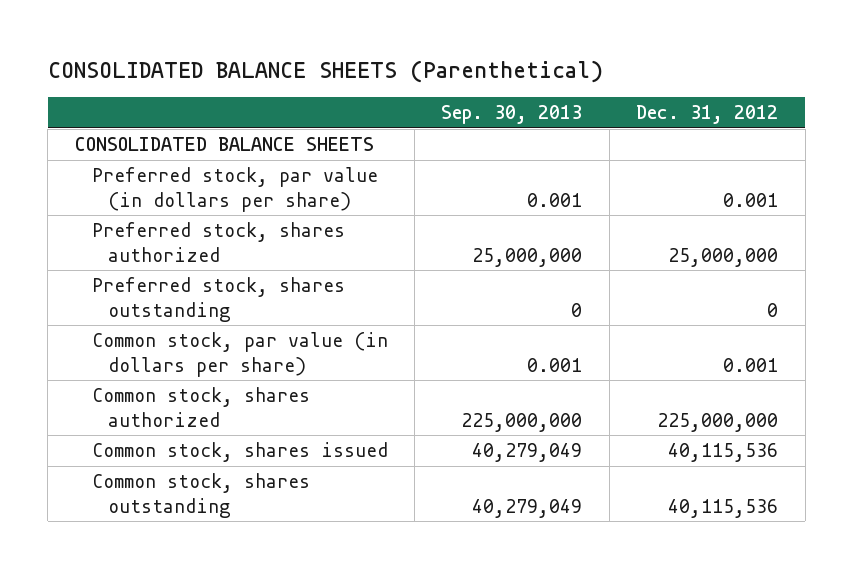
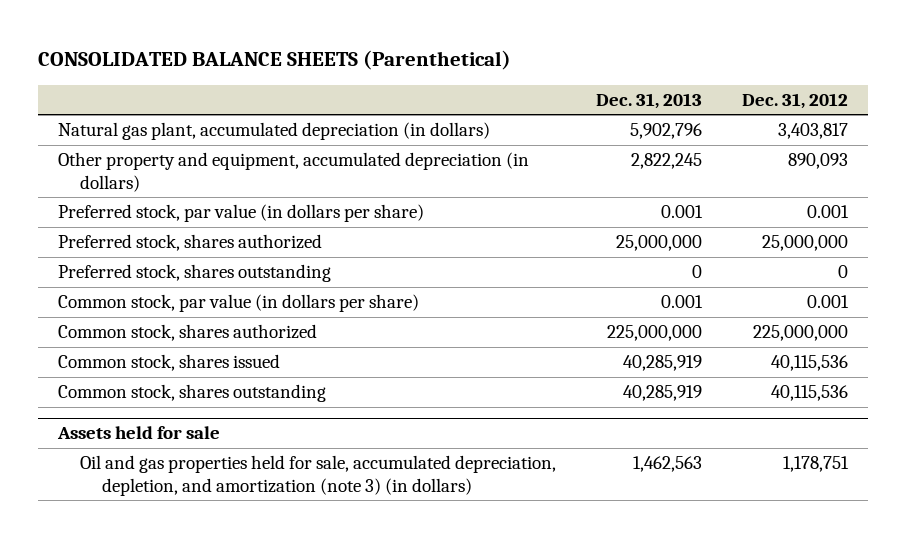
[441,105,583,125] Sep. 30, 2013 -> none
none -> [595,92,702,109] Dec. 31, 2013
[74,136,374,151] CONSOLIDATED BALANCE SHEETS -> none
none -> [57,122,490,141] Natural gas plant, accumulated depreciation (in dollars)
none -> [57,152,529,192] Other property and equipment, accumulated depreciation (in dollars)
none -> [56,426,220,440] Assets held for sale
none -> [79,455,556,496] Oil and gas properties held for sale, accumulated depreciation, depletion, and amortization (note 3) (in dollars)

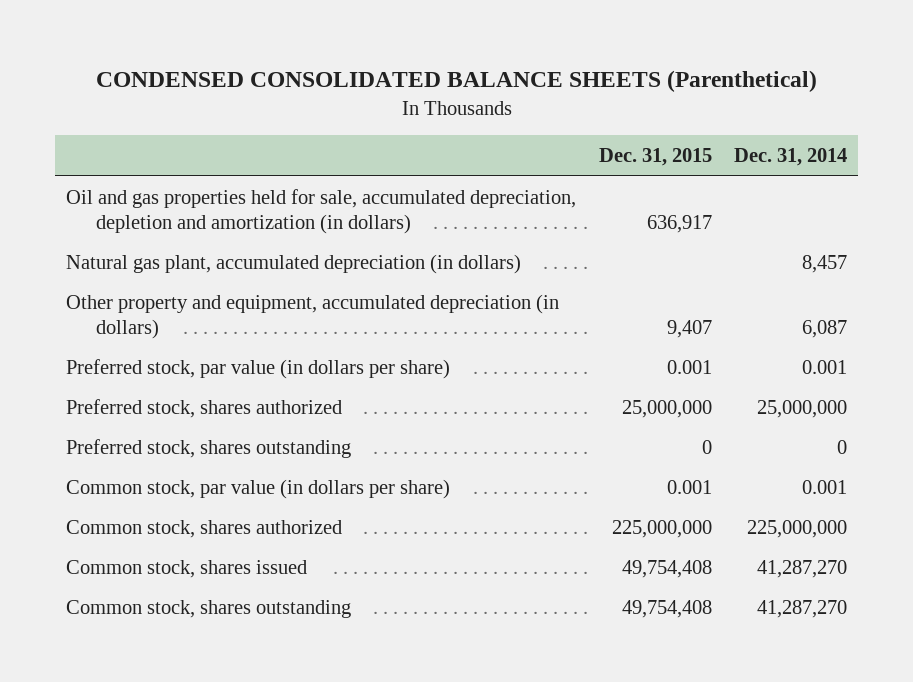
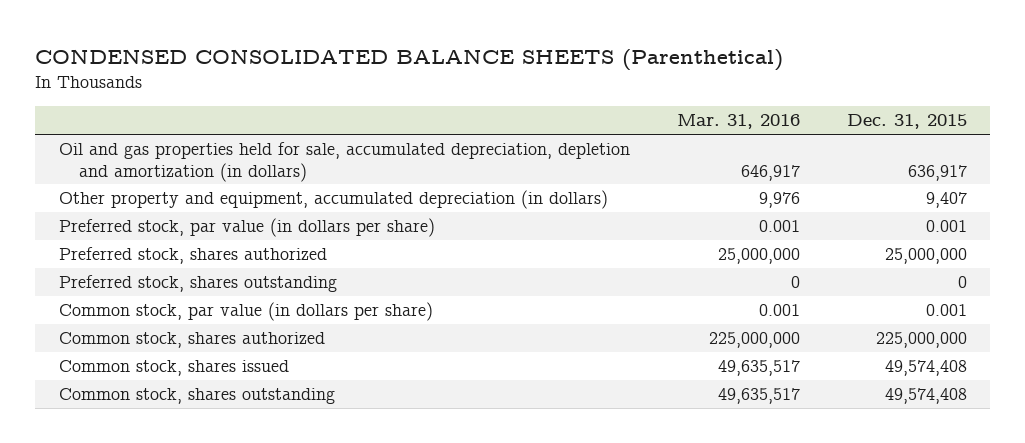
[734,148,848,167] Dec. 31, 2014 -> none
none -> [676,114,800,130] Mar. 31, 2016
[66,253,522,274] Natural gas plant, accumulated depreciation (in dollars) -> none
[621,559,712,578] 49,754,408 -> [884,360,967,377] 49,574,408
[621,599,712,618] 49,754,408 -> [884,388,967,405] 49,574,408

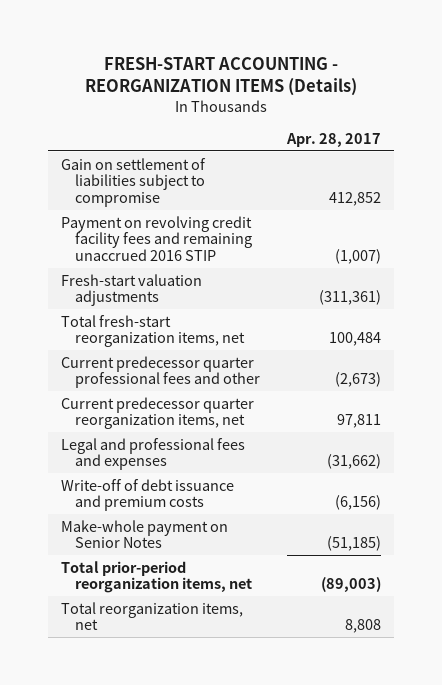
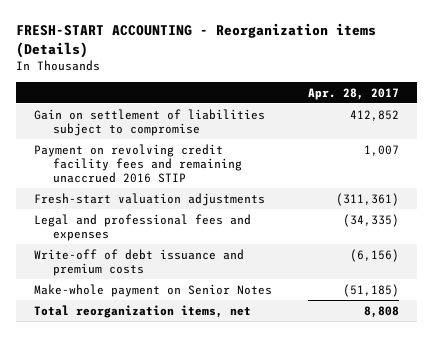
[84,57,357,97] FRESH-START ACCOUNTING - REORGANIZATION ITEMS (Details) -> [15,22,376,58] FRESH-START ACCOUNTING - Reorganization items (Details)
[334,248,381,264] (1,007) -> [363,144,399,156] 1,007
[61,314,245,348] Total fresh-start reorganization items, net -> none
[61,355,260,389] Current predecessor quarter professional fees and other -> none
[61,396,255,430] Current predecessor quarter reorganization items, net -> none
[326,454,381,470] (31,662) -> [342,213,399,227] (34,335)
[61,560,252,594] Total prior-period reorganization items, net -> none

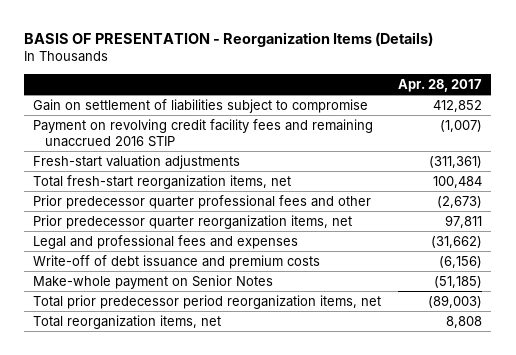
[15,22,376,58] FRESH-START ACCOUNTING - Reorganization items (Details) -> [24,32,434,48] BASIS OF PRESENTATION - Reorganization Items (Details)
[363,144,399,156] 1,007 -> [440,119,483,132] (1,007)
none -> [33,174,292,189] Total fresh-start reorganization items, net
none -> [33,194,372,209] Prior predecessor quarter professional fees and other
none -> [33,214,353,229] Prior predecessor quarter reorganization items, net
[342,213,399,227] (34,335) -> [431,235,483,248] (31,662)
none -> [33,294,382,309] Total prior predecessor period reorganization items, net

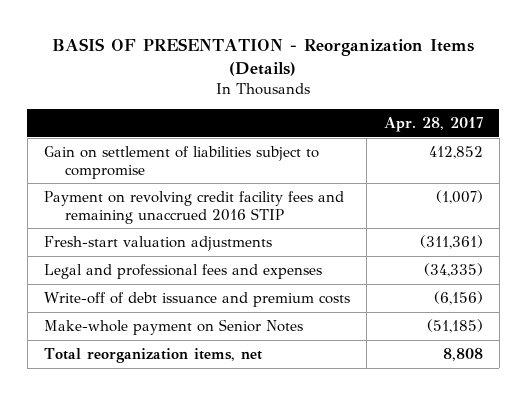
[33,174,292,189] Total fresh-start reorganization items, net -> none
[33,194,372,209] Prior predecessor quarter professional fees and other -> none
[33,214,353,229] Prior predecessor quarter reorganization items, net -> none
[431,235,483,248] (31,662) -> [423,262,483,277] (34,335)
[33,294,382,309] Total prior predecessor period reorganization items, net -> none

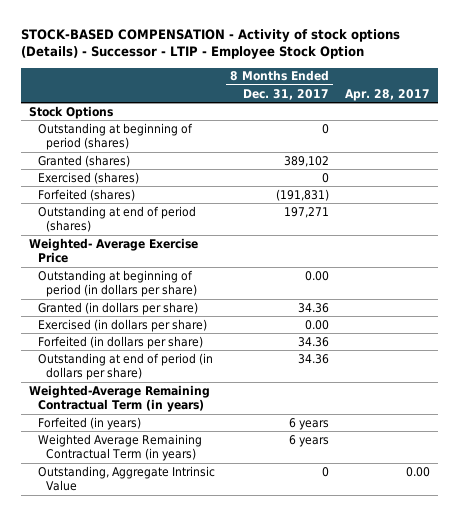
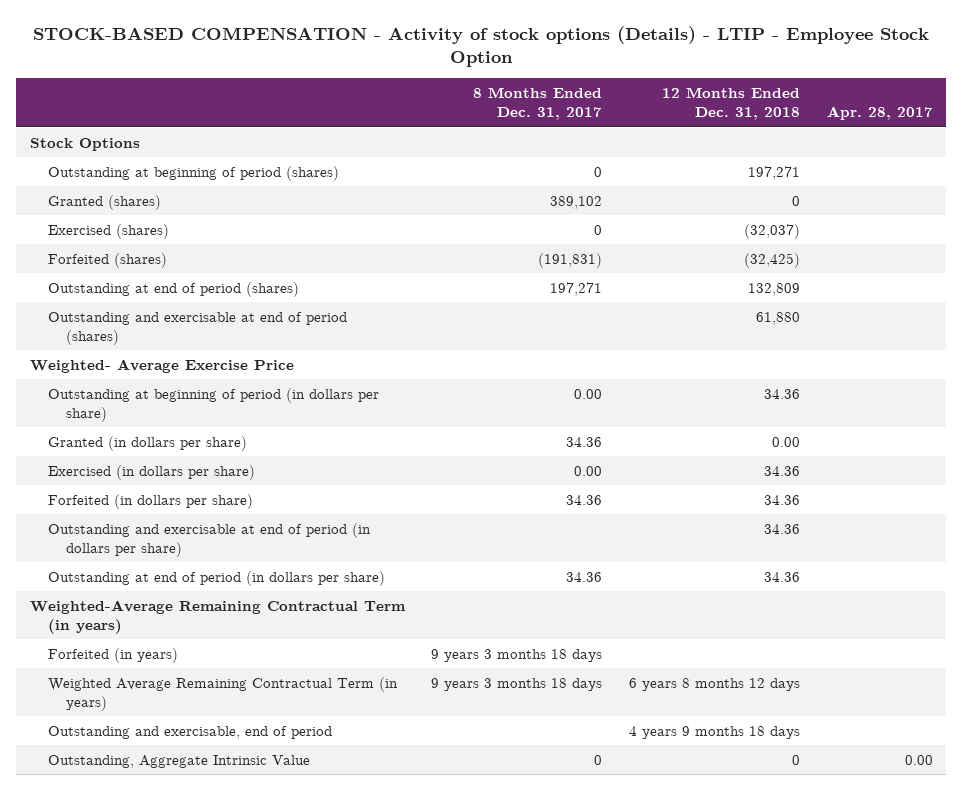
[21,28,401,60] STOCK-BASED COMPENSATION - Activity of stock options (Details) - Successor - LTIP - Employee Stock Option -> [33,25,930,68] STOCK-BASED COMPENSATION - Activity of stock options (Details) - LTIP - Employee Stock Option
none -> [661,87,800,121] 12 Months Ended Dec. 31, 2018
none -> [48,311,348,345] Outstanding and exercisable at end of period (shares)
none -> [48,522,372,557] Outstanding and exercisable at end of period (in dollars per share)
[289,417,330,430] 6 years -> [431,648,603,662] 9 years 3 months 18 days
[289,434,330,447] 6 years -> [431,677,603,691] 9 years 3 months 18 days
none -> [48,725,333,739] Outstanding and exercisable, end of period

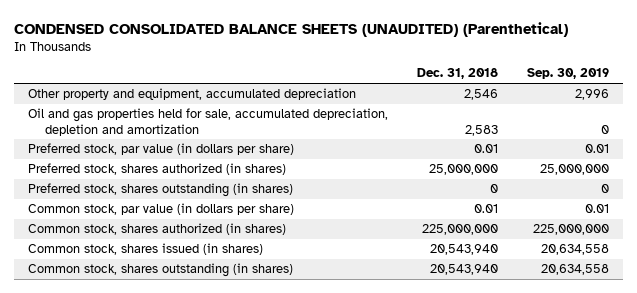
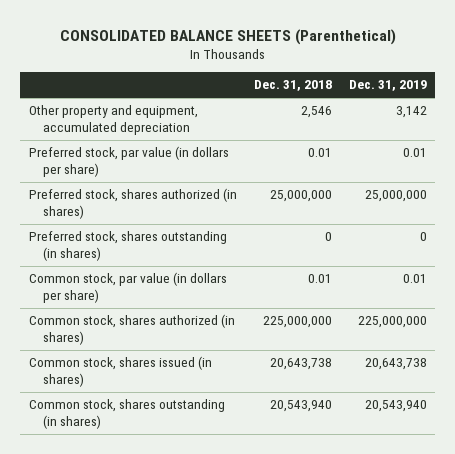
[14,21,569,37] CONDENSED CONSOLIDATED BALANCE SHEETS (UNAUDITED) (Parenthetical) -> [59,28,396,45] CONSOLIDATED BALANCE SHEETS (Parenthetical)
[526,68,609,80] Sep. 30, 2019 -> none
none -> [348,80,427,92] Dec. 31, 2019
[28,108,389,136] Oil and gas properties held for sale, accumulated depreciation, depletion and amortization -> none
[430,244,499,256] 20,543,940 -> [269,358,332,371] 20,643,738

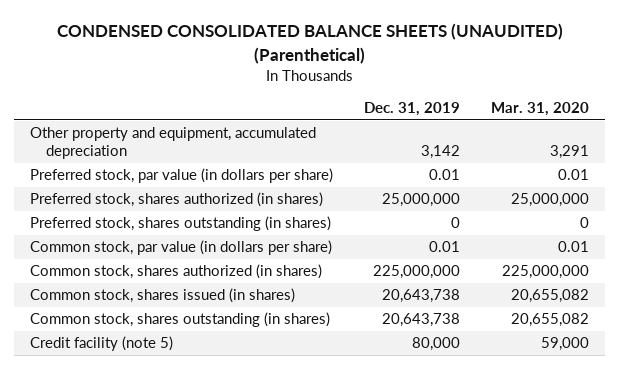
[59,28,396,45] CONSOLIDATED BALANCE SHEETS (Parenthetical) -> [56,23,563,64] CONDENSED CONSOLIDATED BALANCE SHEETS (UNAUDITED) (Parenthetical)
[253,80,332,92] Dec. 31, 2018 -> none
none -> [491,102,590,117] Mar. 31, 2020
[364,400,427,413] 20,543,940 -> [382,313,461,328] 20,643,738
none -> [29,336,173,352] Credit facility (note 5)

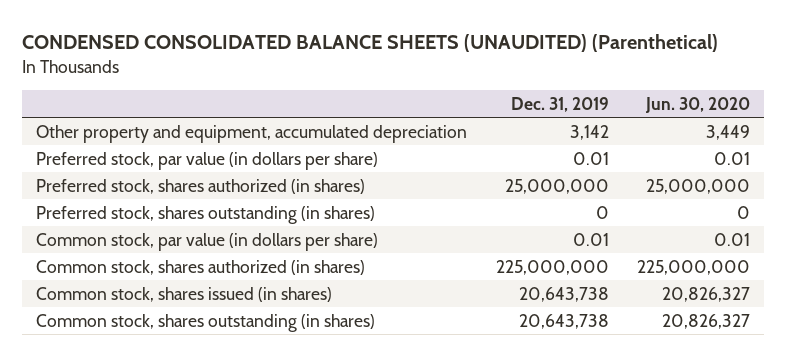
[491,102,590,117] Mar. 31, 2020 -> none
none -> [645,97,751,114] Jun. 30, 2020
[29,336,173,352] Credit facility (note 5) -> none

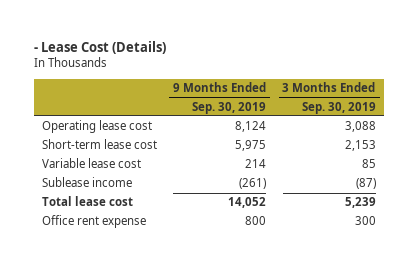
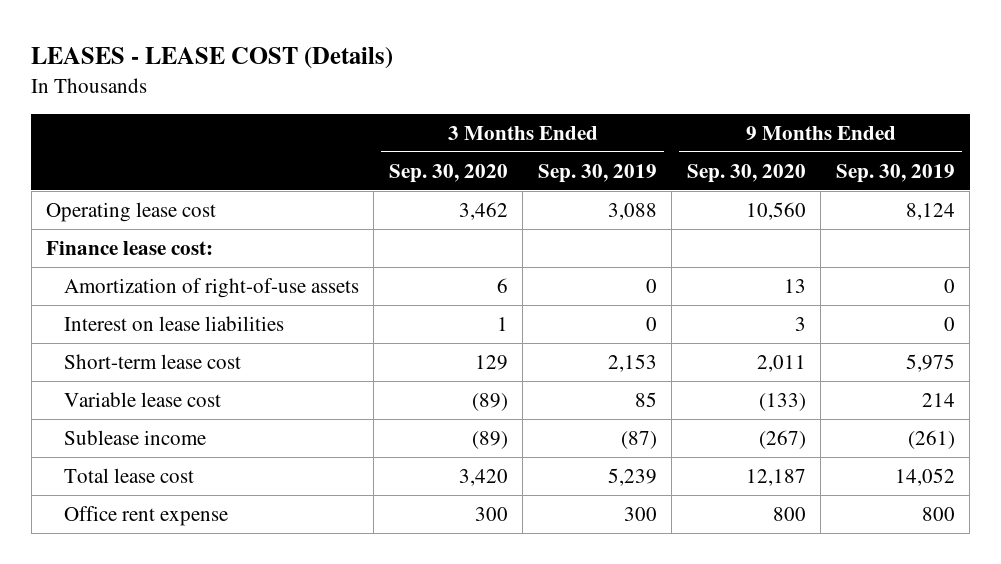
[33,40,166,54] - Lease Cost (Details) -> [31,47,394,70] LEASES - LEASE COST (Details)
none -> [388,163,508,183] Sep. 30, 2020
none -> [686,163,806,183] Sep. 30, 2020
none -> [46,240,214,255] Finance lease cost:
none -> [63,277,359,298] Amortization of right-of-use assets
none -> [63,315,284,331] Interest on lease liabilities

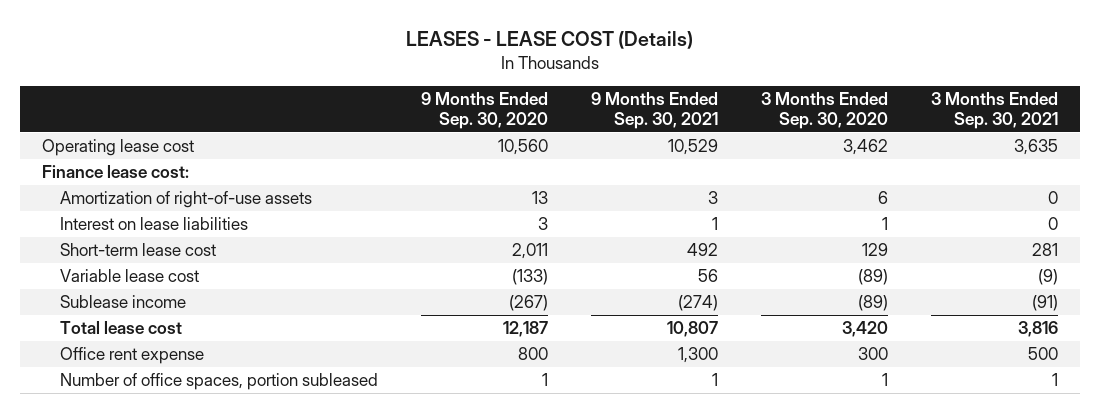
[537,163,657,183] Sep. 30, 2019 -> none
[835,163,955,183] Sep. 30, 2019 -> none
none -> [590,91,718,130] 9 Months Ended Sep. 30, 2021
none -> [930,91,1058,130] 3 Months Ended Sep. 30, 2021
none -> [59,372,378,390] Number of office spaces, portion subleased

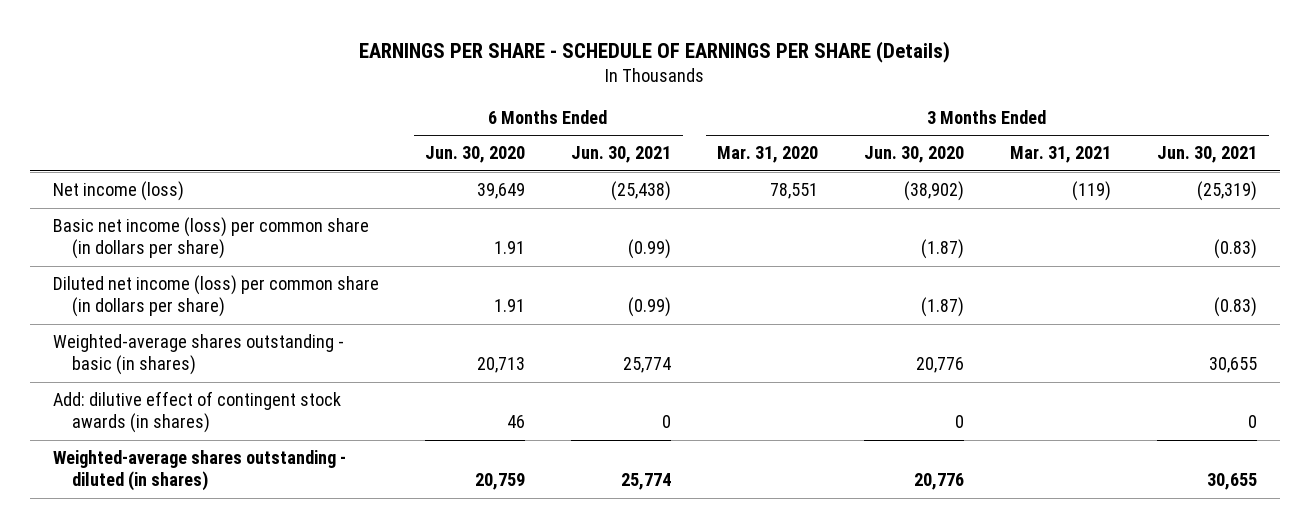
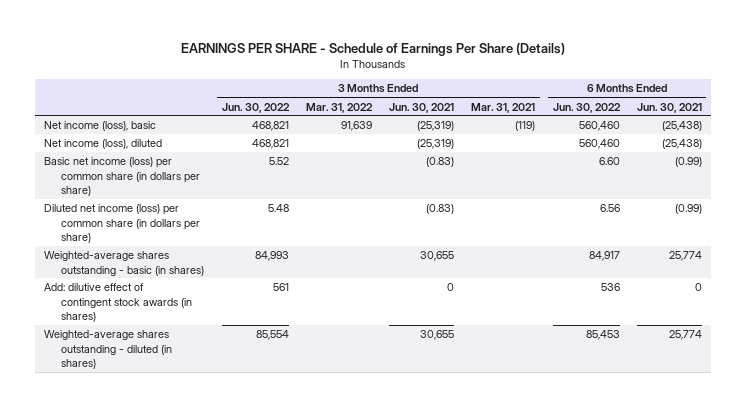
[359,40,951,63] EARNINGS PER SHARE - SCHEDULE OF EARNINGS PER SHARE (Details) -> [181,42,566,56] EARNINGS PER SHARE - Schedule of Earnings Per Share (Details)
[425,146,526,164] Jun. 30, 2020 -> none
[717,146,819,164] Mar. 31, 2020 -> none
[864,146,965,164] Jun. 30, 2020 -> none
none -> [221,102,290,113] Jun. 30, 2022
none -> [305,102,373,113] Mar. 31, 2022
none -> [552,102,621,113] Jun. 30, 2022
[53,181,185,202] Net income (loss) -> [44,121,157,132] Net income (loss), basic
none -> [44,139,163,150] Net income (loss), diluted

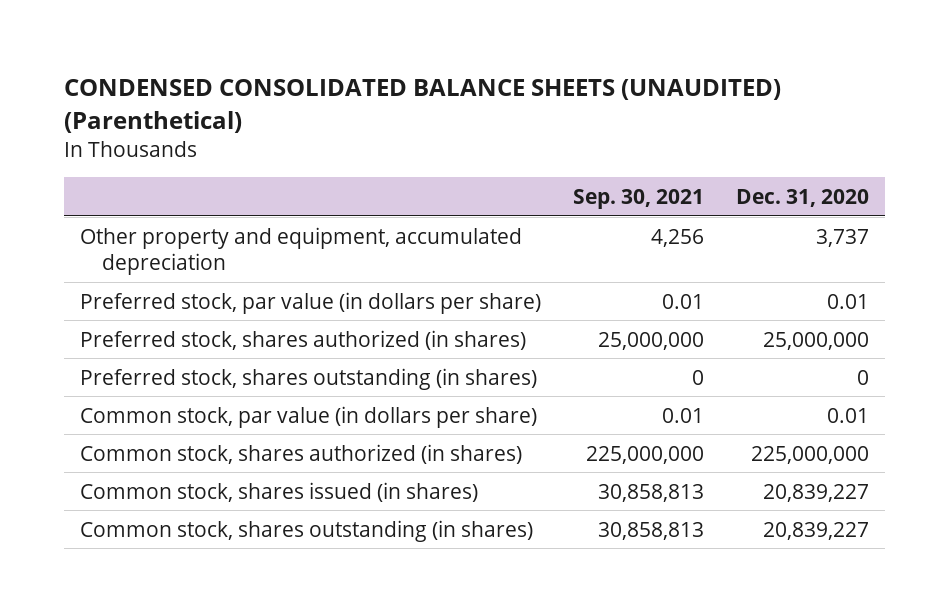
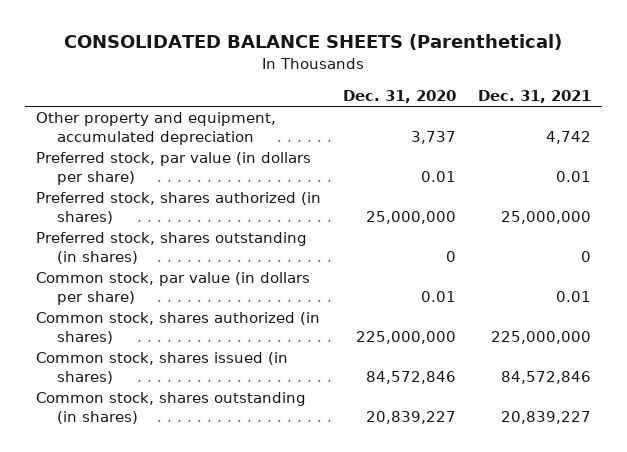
[64,79,782,133] CONDENSED CONSOLIDATED BALANCE SHEETS (UNAUDITED) (Parenthetical) -> [64,34,563,51] CONSOLIDATED BALANCE SHEETS (Parenthetical)
[573,188,705,209] Sep. 30, 2021 -> none
none -> [478,89,592,103] Dec. 31, 2021
[763,483,870,502] 20,839,227 -> [365,370,456,384] 84,572,846

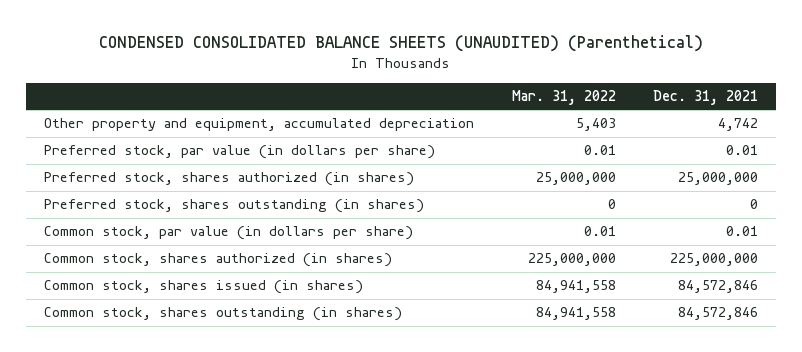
[64,34,563,51] CONSOLIDATED BALANCE SHEETS (Parenthetical) -> [99,35,704,53] CONDENSED CONSOLIDATED BALANCE SHEETS (UNAUDITED) (Parenthetical)
[342,89,456,103] Dec. 31, 2020 -> none
none -> [511,89,616,105] Mar. 31, 2022
[501,410,592,424] 20,839,227 -> [677,307,758,321] 84,572,846

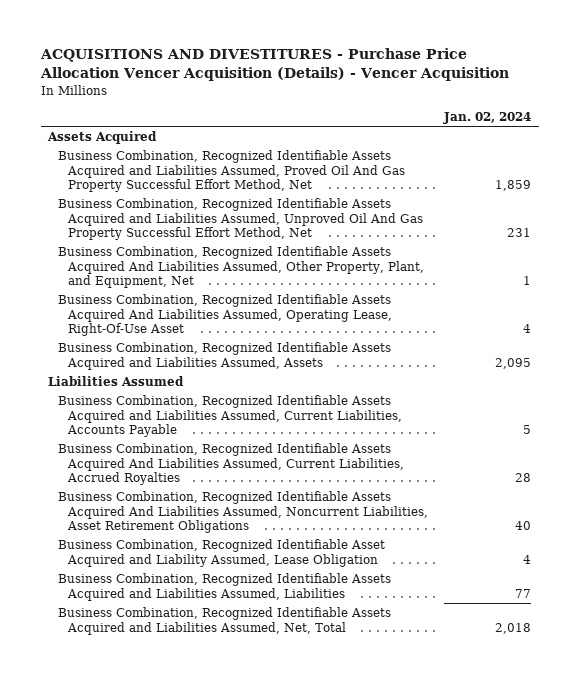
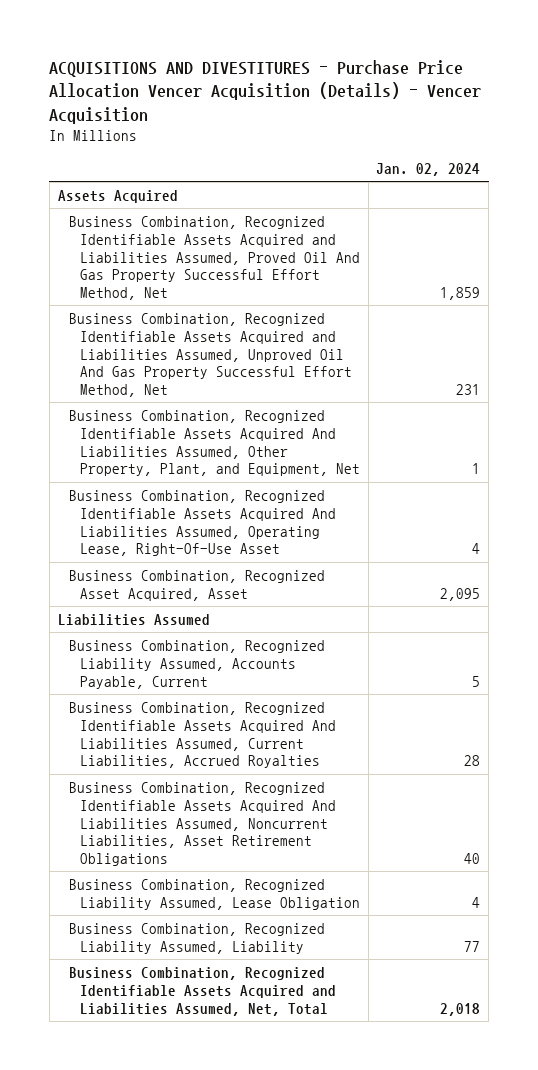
[58,342,392,370] Business Combination, Recognized Identifiable Assets Acquired and Liabilities Assumed, Assets -> [68,569,325,601] Business Combination, Recognized Asset Acquired, Asset
[58,395,403,437] Business Combination, Recognized Identifiable Assets Acquired and Liabilities Assumed, Current Liabilities, Accounts Payable -> [68,639,325,689] Business Combination, Recognized Liability Assumed, Accounts Payable, Current
[58,539,386,567] Business Combination, Recognized Identifiable Asset Acquired and Liability Assumed, Lease Obligation -> [68,878,361,910] Business Combination, Recognized Liability Assumed, Lease Obligation
[58,573,392,601] Business Combination, Recognized Identifiable Assets Acquired and Liabilities Assumed, Liabilities -> [68,922,325,954] Business Combination, Recognized Liability Assumed, Liability

